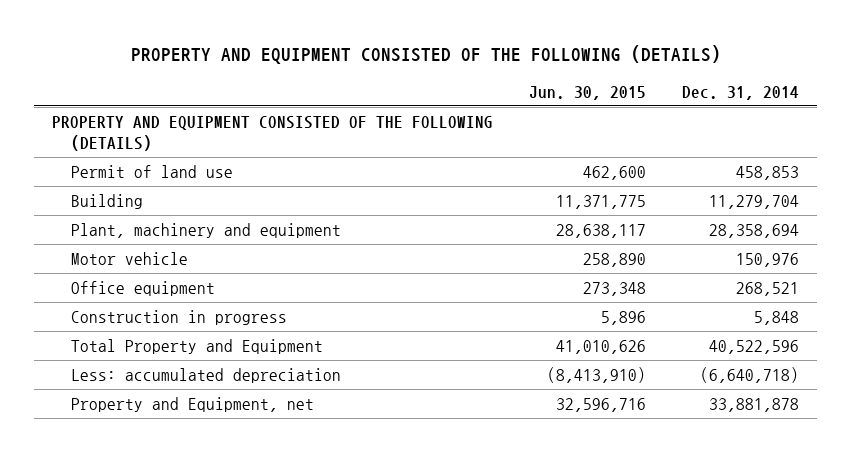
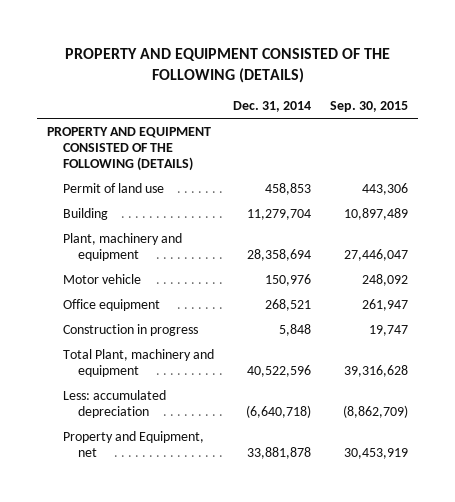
[529,85,647,100] Jun. 30, 2015 -> none
none -> [330,101,409,113] Sep. 30, 2015
[71,338,324,354] Total Property and Equipment -> [62,348,214,377] Total Plant, machinery and equipment

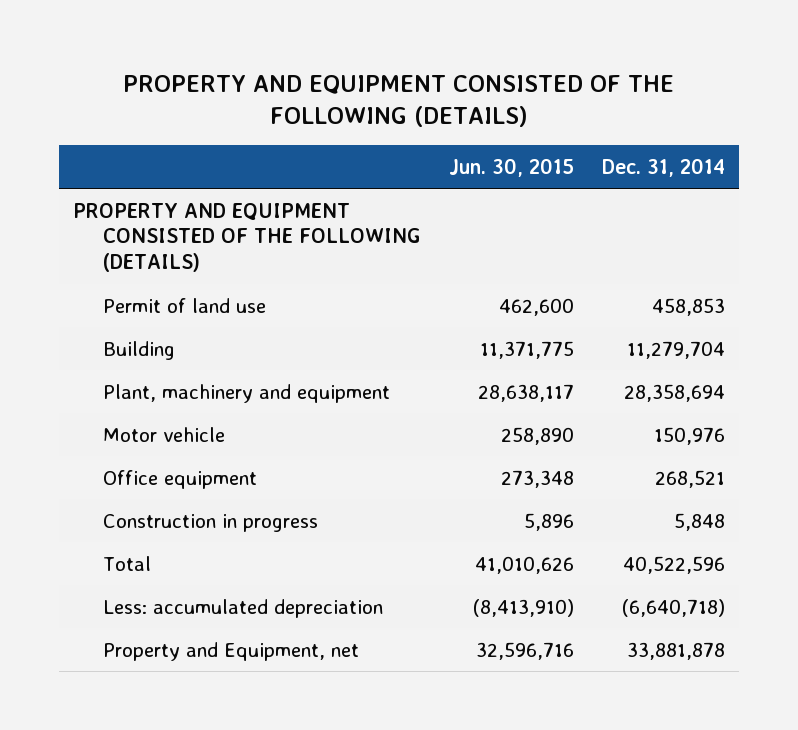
[330,101,409,113] Sep. 30, 2015 -> none
none -> [449,158,575,178] Jun. 30, 2015
[62,348,214,377] Total Plant, machinery and equipment -> [103,555,152,571] Total

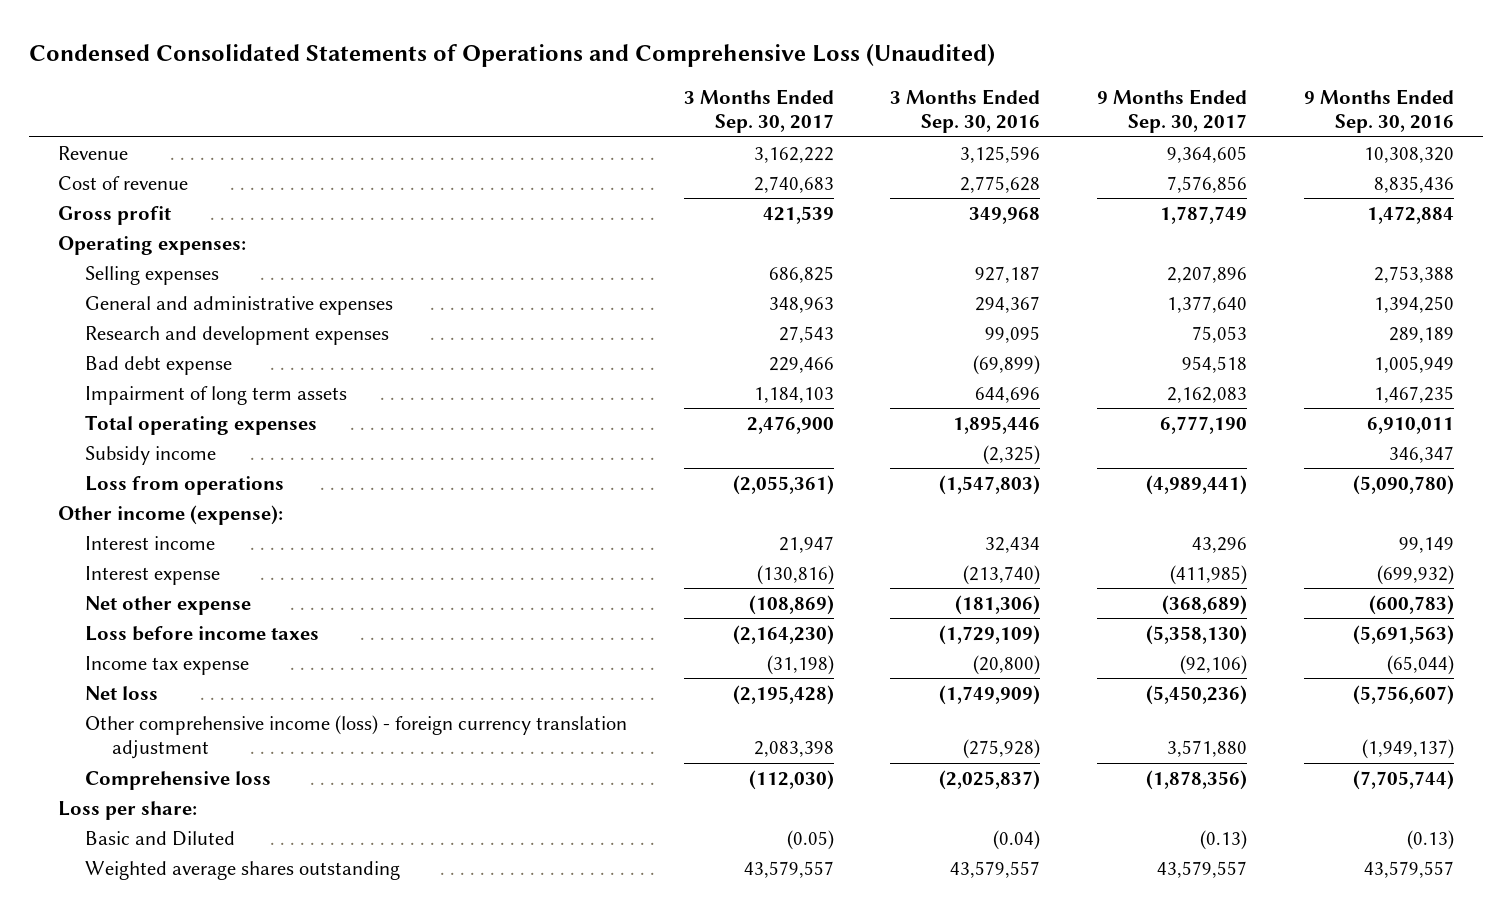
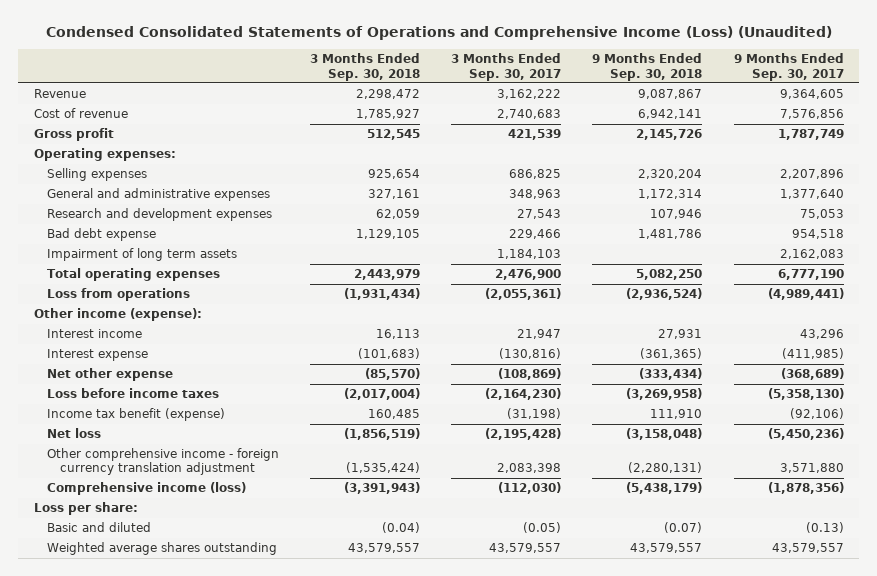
[29,44,996,68] Condensed Consolidated Statements of Operations and Comprehensive Loss (Unaudited) -> [45,26,832,41] Condensed Consolidated Statements of Operations and Comprehensive Income (Loss) (Unaudited)
[890,88,1041,134] 3 Months Ended Sep. 30, 2016 -> none
[1304,88,1455,134] 9 Months Ended Sep. 30, 2016 -> none
none -> [309,53,420,81] 3 Months Ended Sep. 30, 2018
none -> [592,53,703,81] 9 Months Ended Sep. 30, 2018
[84,445,216,465] Subsidy income -> none
[84,655,249,675] Income tax expense -> [46,408,225,422] Income tax benefit (expense)
[84,714,627,760] Other comprehensive income (loss) - foreign currency translation adjustment -> [46,448,279,476] Other comprehensive income - foreign currency translation adjustment
[84,770,271,790] Comprehensive loss -> [46,482,246,496] Comprehensive income (loss)
[84,830,235,846] Basic and Diluted -> [46,522,151,533] Basic and diluted

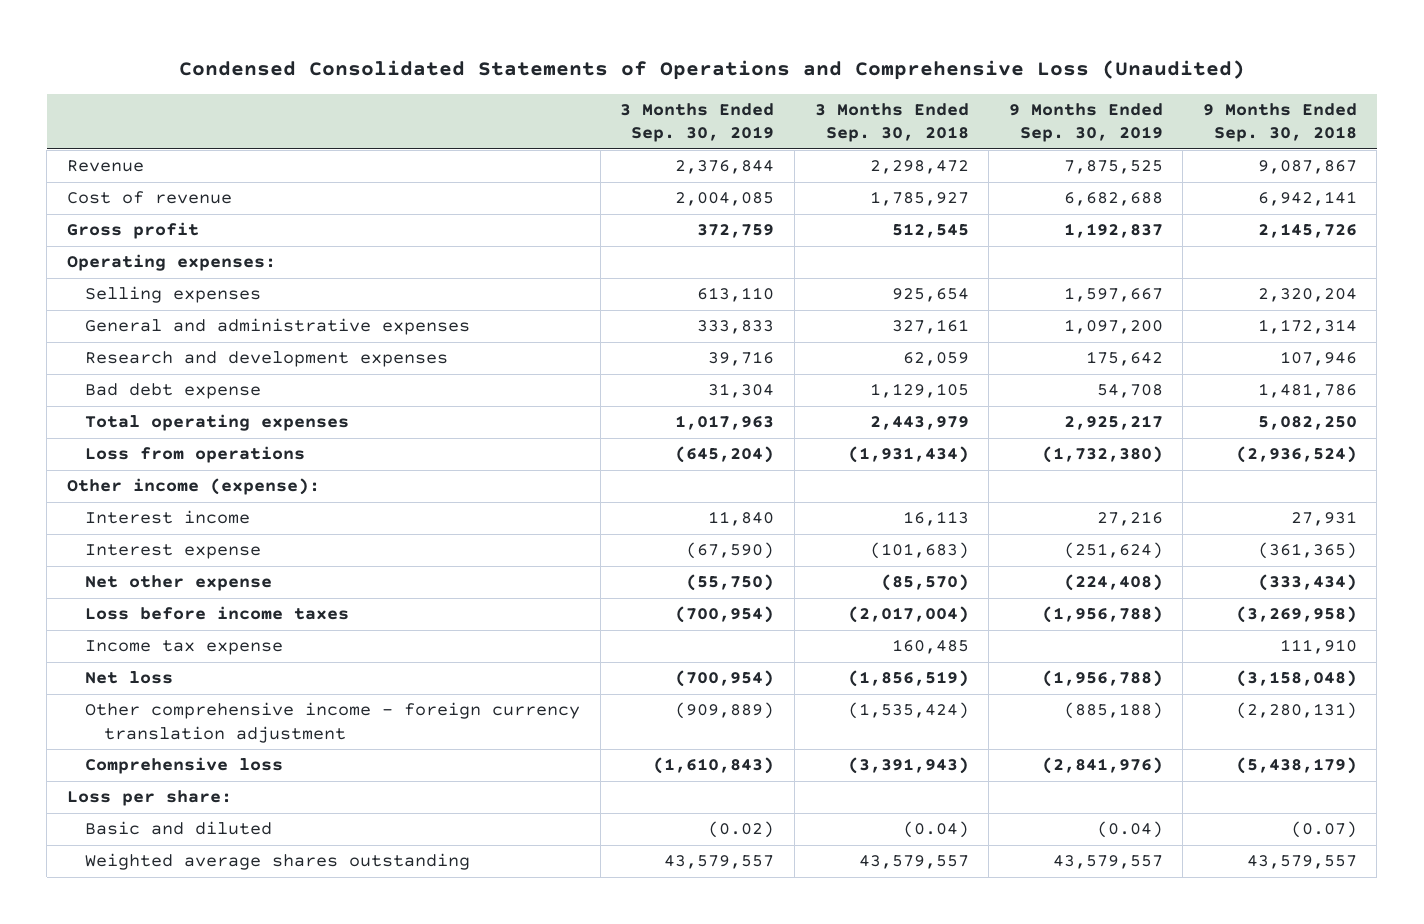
[45,26,832,41] Condensed Consolidated Statements of Operations and Comprehensive Income (Loss) (Unaudited) -> [178,60,1245,81] Condensed Consolidated Statements of Operations and Comprehensive Loss (Unaudited)
[451,53,562,81] 3 Months Ended Sep. 30, 2017 -> none
[733,53,844,81] 9 Months Ended Sep. 30, 2017 -> none
none -> [620,103,775,143] 3 Months Ended Sep. 30, 2019
none -> [1008,103,1163,143] 9 Months Ended Sep. 30, 2019
[46,248,237,262] Impairment of long term assets -> none
[46,408,225,422] Income tax benefit (expense) -> [85,640,284,656] Income tax expense
[46,482,246,496] Comprehensive income (loss) -> [85,757,284,775] Comprehensive loss

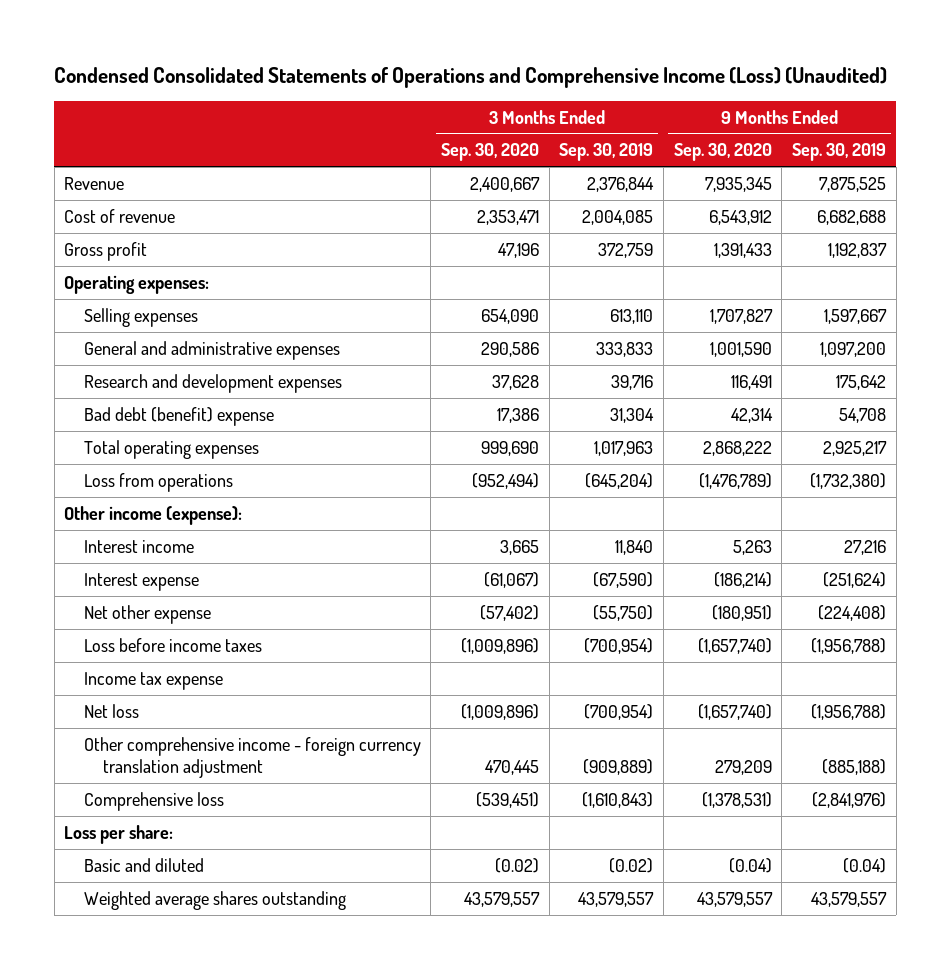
[178,60,1245,81] Condensed Consolidated Statements of Operations and Comprehensive Loss (Unaudited) -> [54,66,888,88] Condensed Consolidated Statements of Operations and Comprehensive Income (Loss) (Unaudited)
[814,103,969,143] 3 Months Ended Sep. 30, 2018 -> none
[1202,103,1357,143] 9 Months Ended Sep. 30, 2018 -> none
none -> [440,143,539,162] Sep. 30, 2020
none -> [673,143,772,162] Sep. 30, 2020
[85,383,262,400] Bad debt expense -> [83,406,274,426] Bad debt (benefit) expense

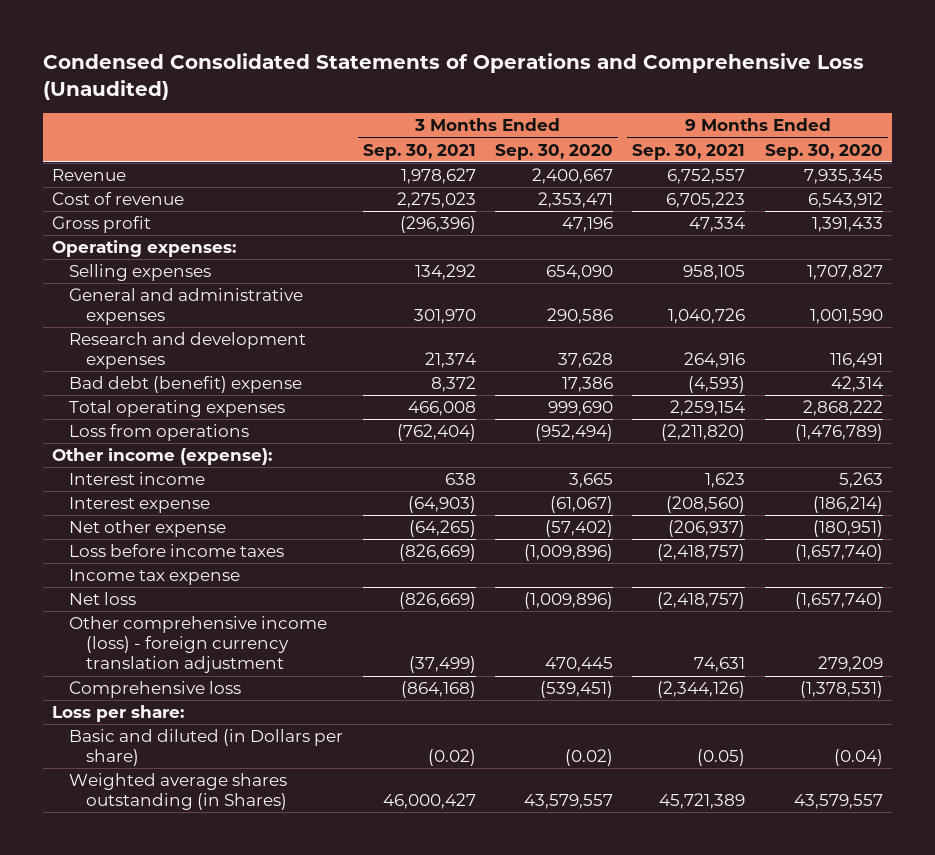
[54,66,888,88] Condensed Consolidated Statements of Operations and Comprehensive Income (Loss) (Unaudited) -> [42,53,864,101] Condensed Consolidated Statements of Operations and Comprehensive Loss (Unaudited)
[559,143,654,162] Sep. 30, 2019 -> none
[791,143,886,162] Sep. 30, 2019 -> none
none -> [362,143,476,160] Sep. 30, 2021
none -> [632,143,746,160] Sep. 30, 2021
[83,736,421,779] Other comprehensive income - foreign currency translation adjustment -> [69,616,328,674] Other comprehensive income (loss) - foreign currency translation adjustment
[83,857,204,872] Basic and diluted -> [69,729,344,767] Basic and diluted (in Dollars per share)
[83,890,346,910] Weighted average shares outstanding -> [69,773,288,811] Weighted average shares outstanding (in Shares)

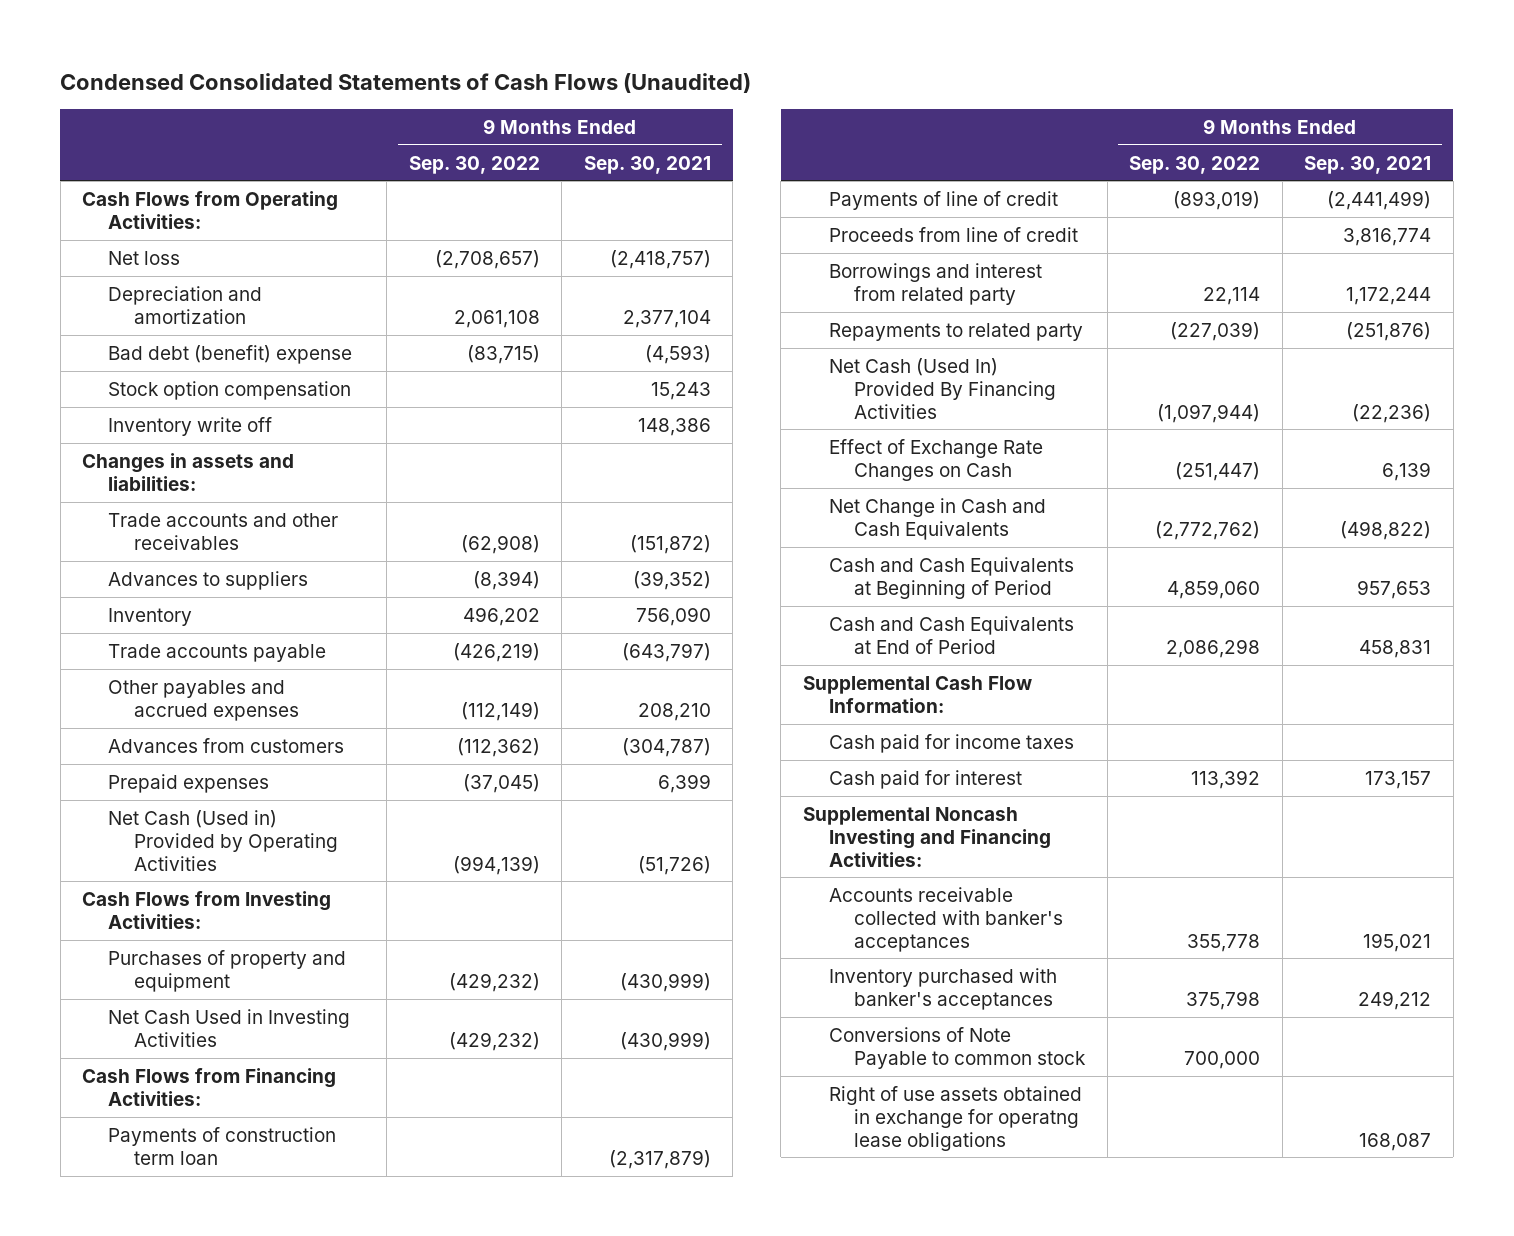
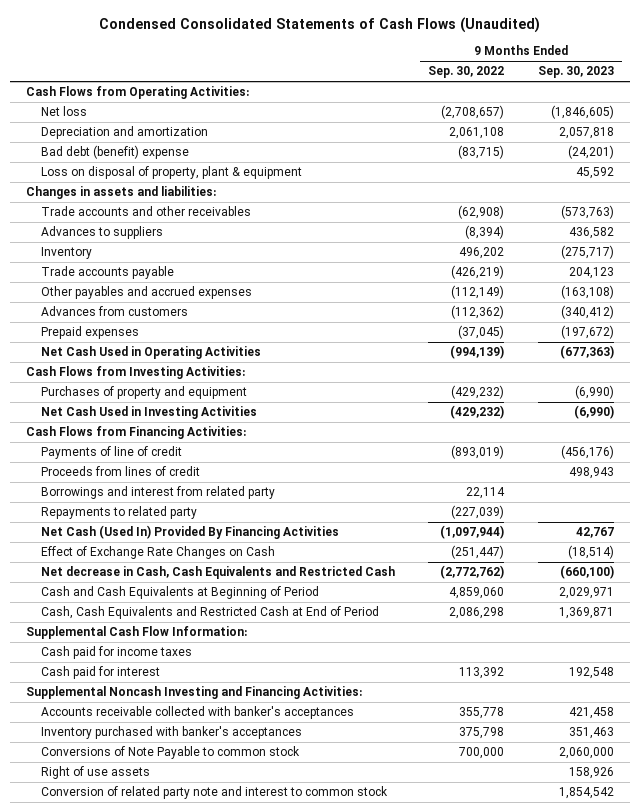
[583,155,711,174] Sep. 30, 2021 -> none
none -> [537,66,614,79] Sep. 30, 2023
[107,380,351,400] Stock option compensation -> none
[107,416,272,436] Inventory write off -> none
none -> [41,166,303,180] Loss on disposal of property, plant & equipment
[107,809,338,871] Net Cash (Used in) Provided by Operating Activities -> [41,346,262,360] Net Cash Used in Operating Activities
[107,1126,336,1165] Payments of construction term loan -> none
[828,226,1078,242] Proceeds from line of credit -> [41,466,201,477] Proceeds from lines of credit
[828,497,1046,540] Net Change in Cash and Cash Equivalents -> [41,566,396,580] Net decrease in Cash, Cash Equivalents and Restricted Cash
[828,615,1074,654] Cash and Cash Equivalents at End of Period -> [41,606,380,620] Cash, Cash Equivalents and Restricted Cash at End of Period
[828,1085,1082,1151] Right of use assets obtained in exchange for operatng lease obligations -> [41,766,151,780] Right of use assets
none -> [41,786,389,800] Conversion of related party note and interest to common stock

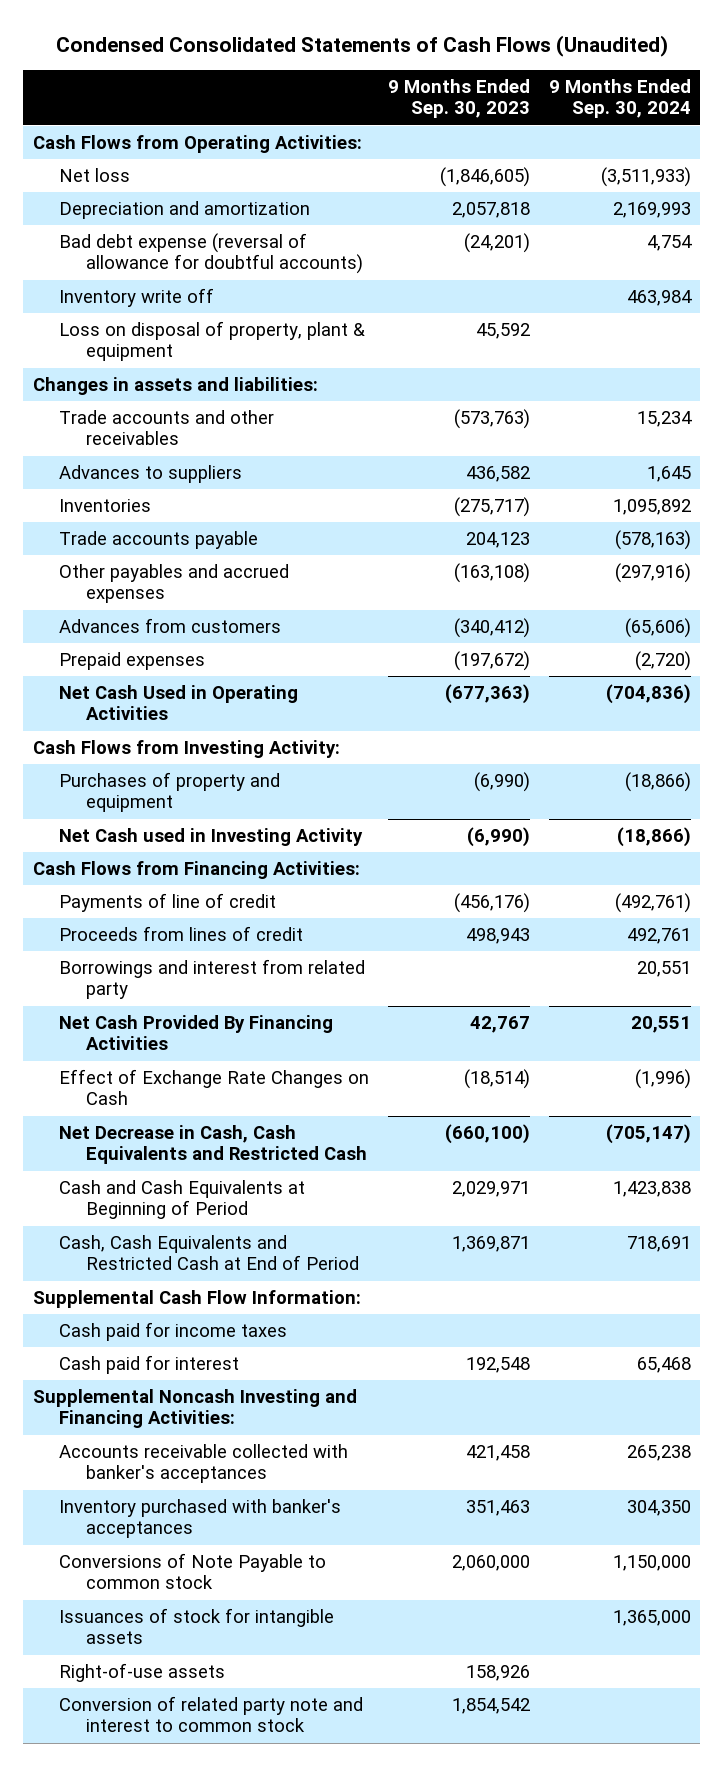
[428,66,505,79] Sep. 30, 2022 -> none
none -> [548,79,691,119] 9 Months Ended Sep. 30, 2024
[41,145,190,160] Bad debt (benefit) expense -> [59,233,363,275] Bad debt expense (reversal of allowance for doubtful accounts)
none -> [59,288,215,308] Inventory write off
[41,247,93,260] Inventory -> [59,499,152,513] Inventories
[26,366,246,380] Cash Flows from Investing Activities: -> [32,740,340,759] Cash Flows from Investing Activity:
[41,406,258,420] Net Cash Used in Investing Activities -> [59,828,364,847] Net Cash used in Investing Activity
[41,506,198,520] Repayments to related party -> none
[41,525,340,540] Net Cash (Used In) Provided By Financing Activities -> [59,1015,334,1051] Net Cash Provided By Financing Activities
[41,566,396,580] Net decrease in Cash, Cash Equivalents and Restricted Cash -> [59,1125,367,1165] Net Decrease in Cash, Cash Equivalents and Restricted Cash
none -> [59,1608,335,1645] Issuances of stock for intangible assets
[41,766,151,780] Right of use assets -> [59,1663,226,1683] Right-of-use assets

